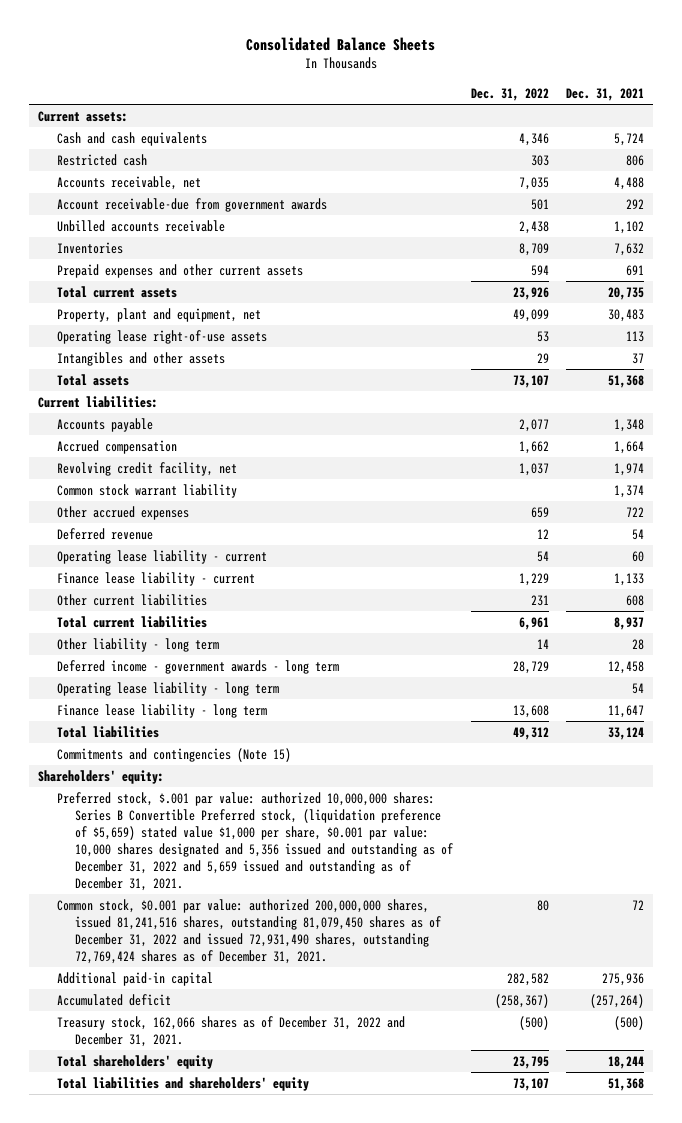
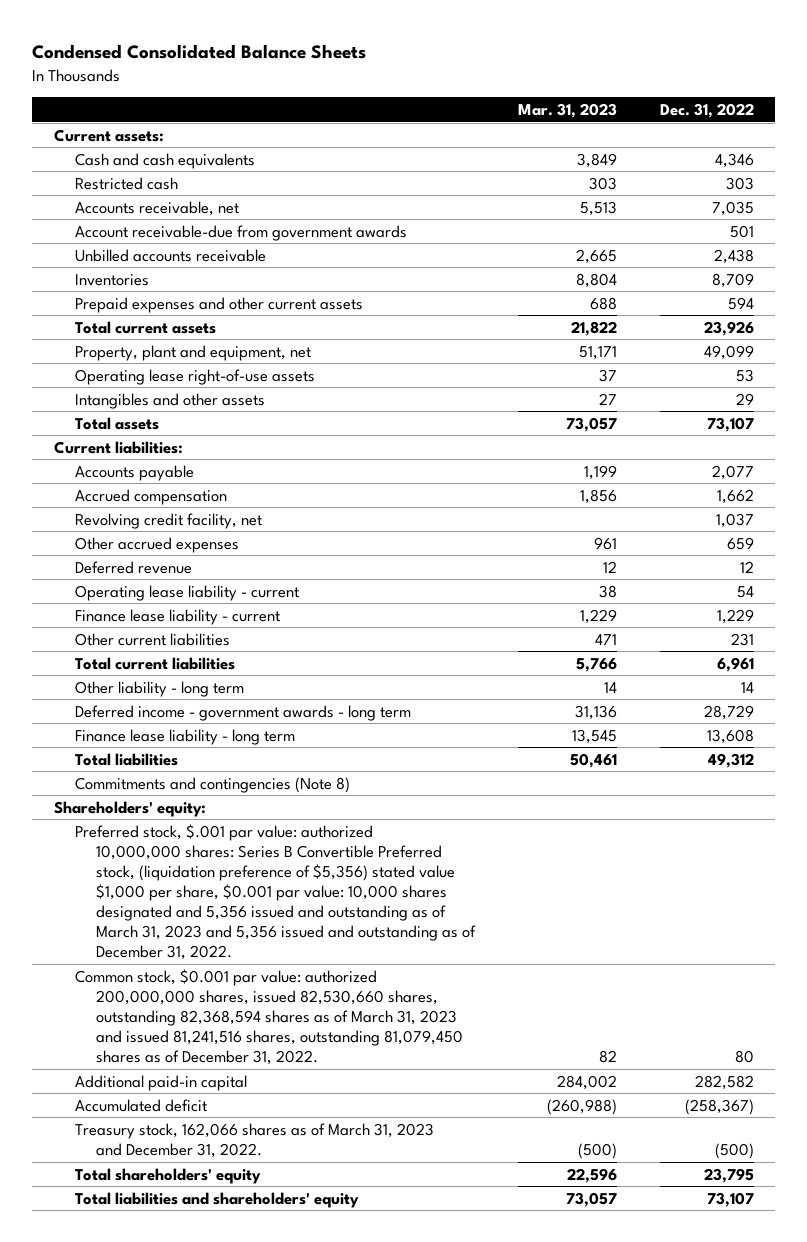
[246,37,436,52] Consolidated Balance Sheets -> [32,44,367,60] Condensed Consolidated Balance Sheets
[566,87,645,101] Dec. 31, 2021 -> none
none -> [517,102,617,118] Mar. 31, 2023
[56,483,237,498] Common stock warrant liability -> none
[56,681,279,696] Operating lease liability - long term -> none
[56,747,291,762] Commitments and contingencies (Note 15) -> [74,776,350,793] Commitments and contingencies (Note 8)
[56,791,454,891] Preferred stock, $.001 par value: authorized 10,000,000 shares: Series B Convertible Preferred stock, (liquidation preference of $5,659) stated value $1,000 per share, $0.001 par value: 10,000 shares designated and 5,356 issued and outstanding as of December 31, 2022 and 5,659 issued and outstanding as of December 31, 2021. -> [74,823,477,961] Preferred stock, $.001 par value: authorized 10,000,000 shares: Series B Convertible Preferred stock, (liquidation preference of $5,356) stated value $1,000 per share, $0.001 par value: 10,000 shares designated and 5,356 issued and outstanding as of March 31, 2023 and 5,356 issued and outstanding as of December 31, 2022.
[56,898,442,964] Common stock, $0.001 par value: authorized 200,000,000 shares, issued 81,241,516 shares, outstanding 81,079,450 shares as of December 31, 2022 and issued 72,931,490 shares, outstanding 72,769,424 shares as of December 31, 2021. -> [74,968,464,1066] Common stock, $0.001 par value: authorized 200,000,000 shares, issued 82,530,660 shares, outstanding 82,368,594 shares as of March 31, 2023 and issued 81,241,516 shares, outstanding 81,079,450 shares as of December 31, 2022.
[56,1015,405,1047] Treasury stock, 162,066 shares as of December 31, 2022 and December 31, 2021. -> [74,1122,434,1158] Treasury stock, 162,066 shares as of March 31, 2023 and December 31, 2022.

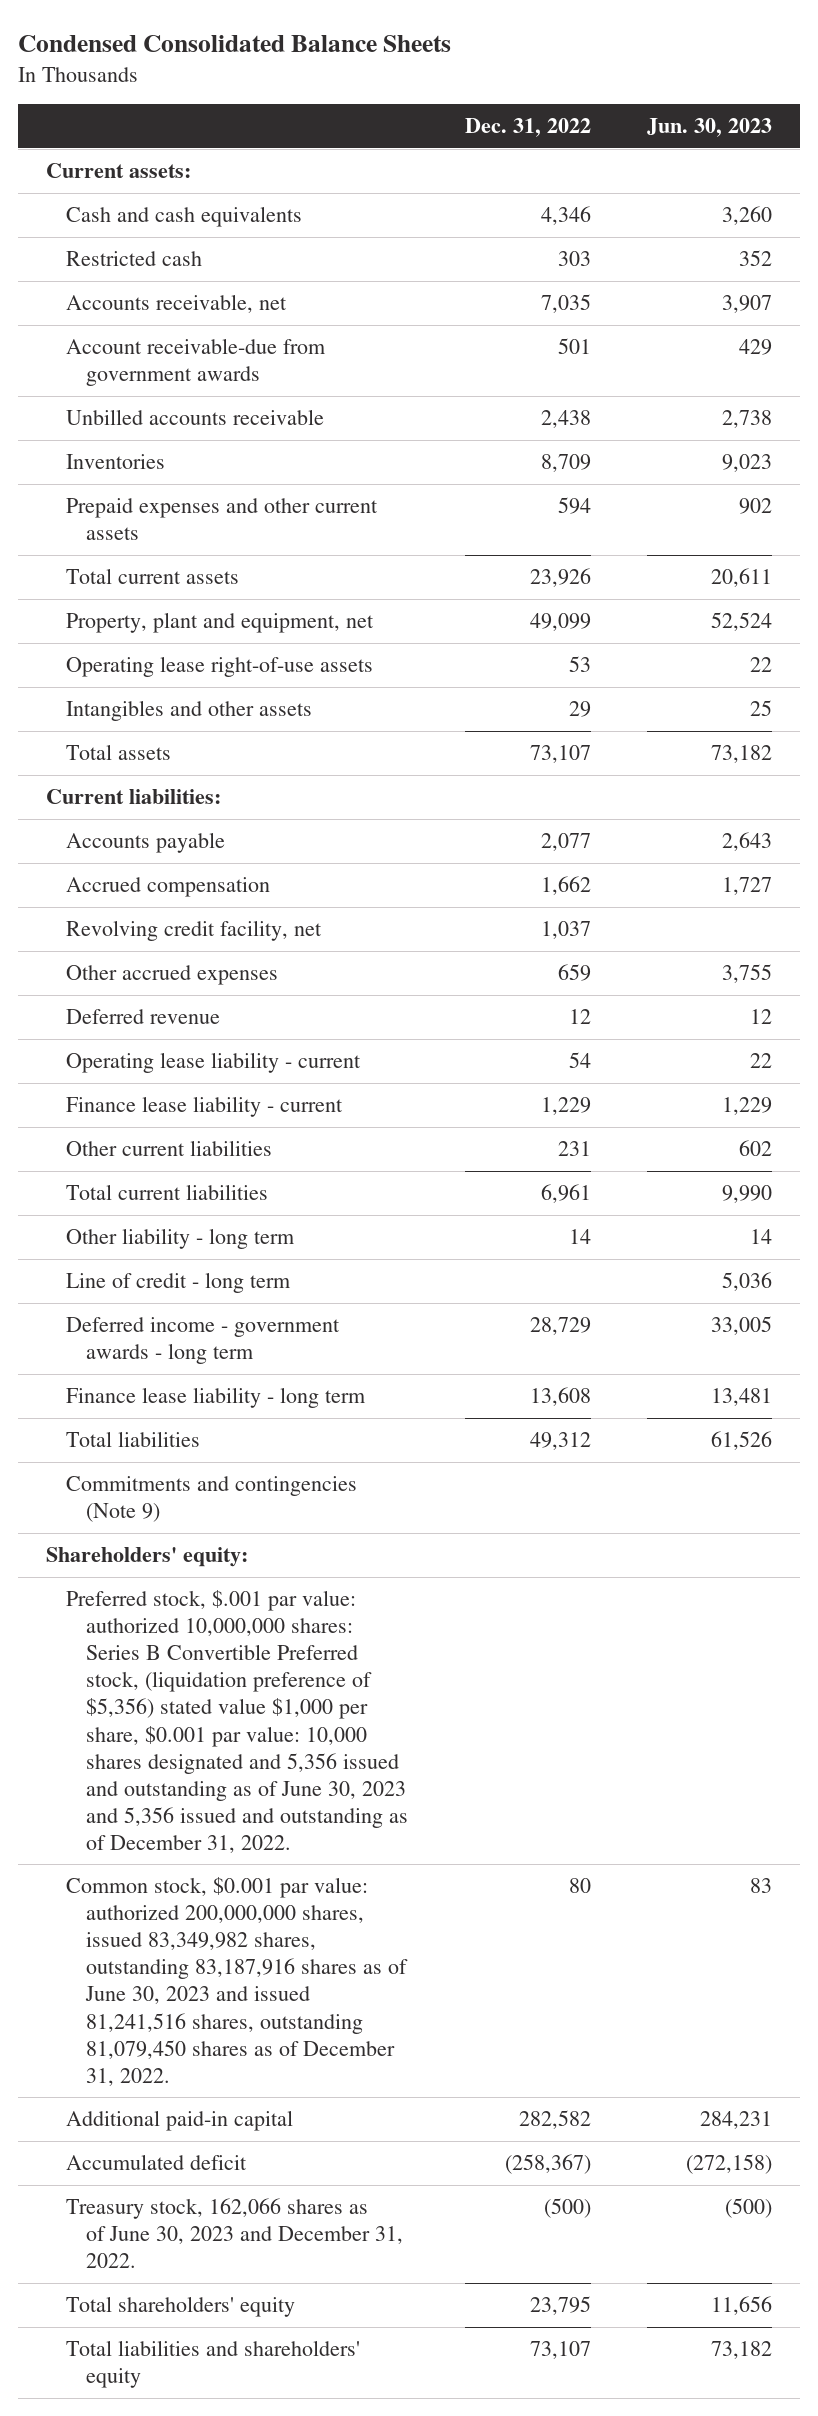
[517,102,617,118] Mar. 31, 2023 -> none
none -> [647,118,773,138] Jun. 30, 2023
none -> [66,1272,292,1294] Line of credit - long term
[74,776,350,793] Commitments and contingencies (Note 8) -> [66,1476,358,1523] Commitments and contingencies (Note 9)
[74,823,477,961] Preferred stock, $.001 par value: authorized 10,000,000 shares: Series B Convertible Preferred stock, (liquidation preference of $5,356) stated value $1,000 per share, $0.001 par value: 10,000 shares designated and 5,356 issued and outstanding as of March 31, 2023 and 5,356 issued and outstanding as of December 31, 2022. -> [66,1590,409,1853] Preferred stock, $.001 par value: authorized 10,000,000 shares: Series B Convertible Preferred stock, (liquidation preference of $5,356) stated value $1,000 per share, $0.001 par value: 10,000 shares designated and 5,356 issued and outstanding as of June 30, 2023 and 5,356 issued and outstanding as of December 31, 2022.
[74,968,464,1066] Common stock, $0.001 par value: authorized 200,000,000 shares, issued 82,530,660 shares, outstanding 82,368,594 shares as of March 31, 2023 and issued 81,241,516 shares, outstanding 81,079,450 shares as of December 31, 2022. -> [66,1877,409,2086] Common stock, $0.001 par value: authorized 200,000,000 shares, issued 83,349,982 shares, outstanding 83,187,916 shares as of June 30, 2023 and issued 81,241,516 shares, outstanding 81,079,450 shares as of December 31, 2022.
[74,1122,434,1158] Treasury stock, 162,066 shares as of March 31, 2023 and December 31, 2022. -> [66,2198,404,2269] Treasury stock, 162,066 shares as of June 30, 2023 and December 31, 2022.

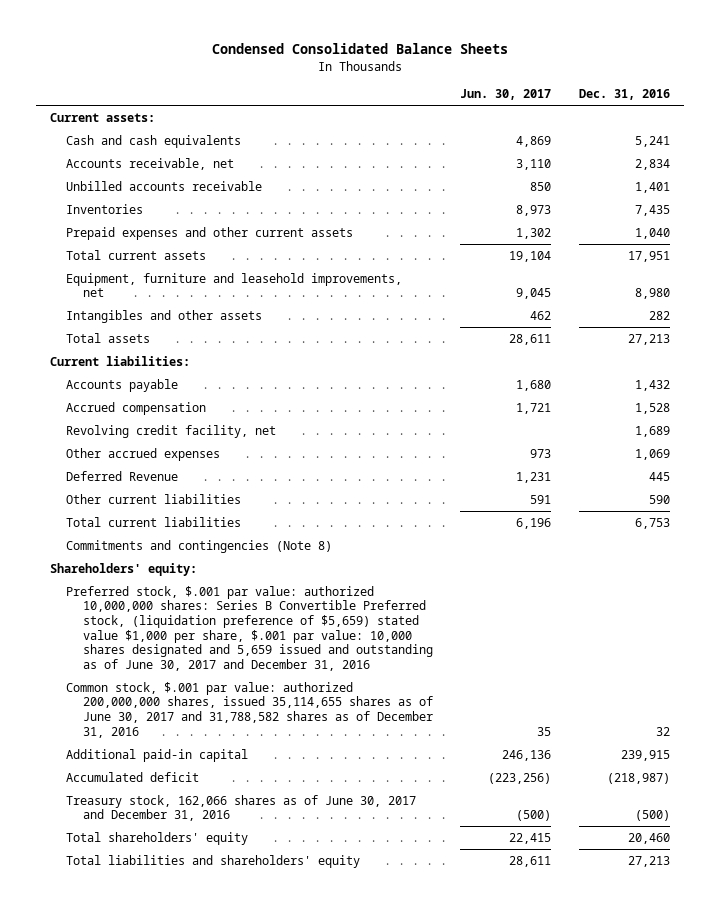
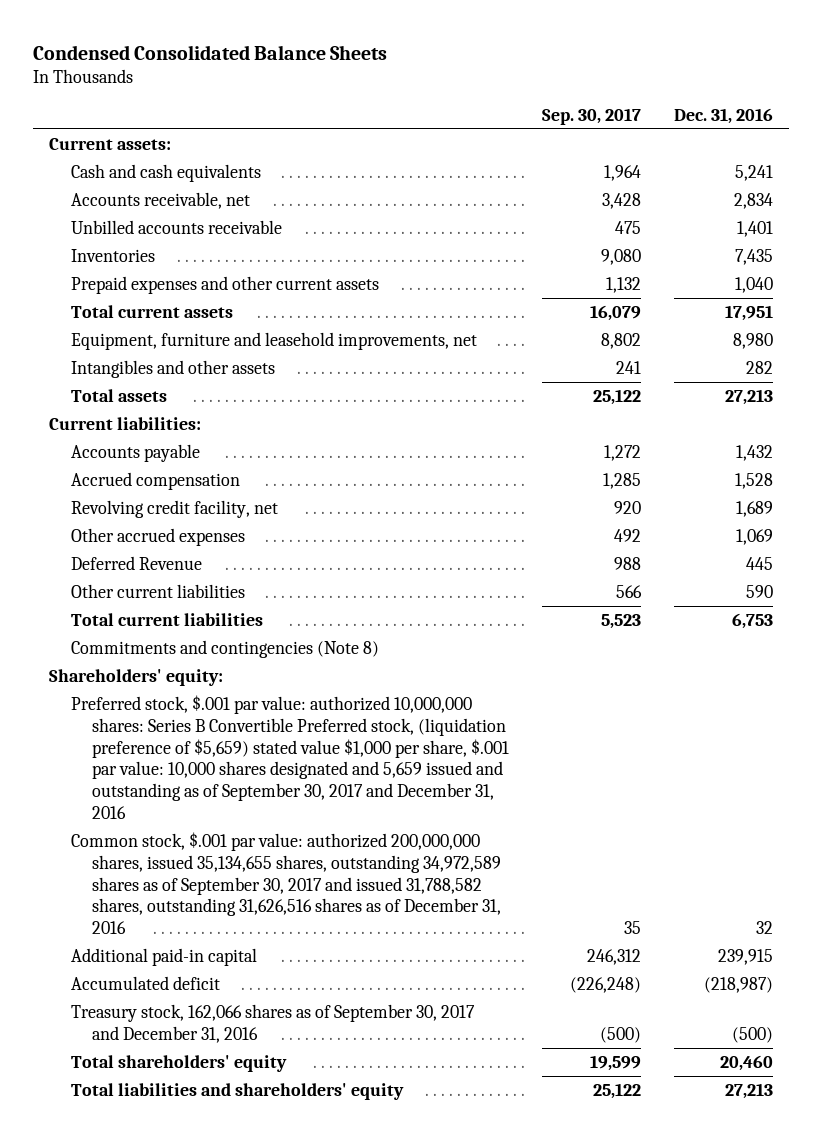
[460,89,552,101] Jun. 30, 2017 -> none
none -> [541,107,641,125] Sep. 30, 2017
[66,585,433,671] Preferred stock, $.001 par value: authorized 10,000,000 shares: Series B Convertible Preferred stock, (liquidation preference of $5,659) stated value $1,000 per share, $.001 par value: 10,000 shares designated and 5,659 issued and outstanding as of June 30, 2017 and December 31, 2016 -> [70,694,509,819] Preferred stock, $.001 par value: authorized 10,000,000 shares: Series B Convertible Preferred stock, (liquidation preference of $5,659) stated value $1,000 per share, $.001 par value: 10,000 shares designated and 5,659 issued and outstanding as of September 30, 2017 and December 31, 2016
[66,681,433,738] Common stock, $.001 par value: authorized 200,000,000 shares, issued 35,114,655 shares as of June 30, 2017 and 31,788,582 shares as of December 31, 2016 -> [70,831,501,935] Common stock, $.001 par value: authorized 200,000,000 shares, issued 35,134,655 shares, outstanding 34,972,589 shares as of September 30, 2017 and issued 31,788,582 shares, outstanding 31,626,516 shares as of December 31, 2016
[66,794,417,822] Treasury stock, 162,066 shares as of June 30, 2017 and December 31, 2016 -> [70,1003,475,1043] Treasury stock, 162,066 shares as of September 30, 2017 and December 31, 2016

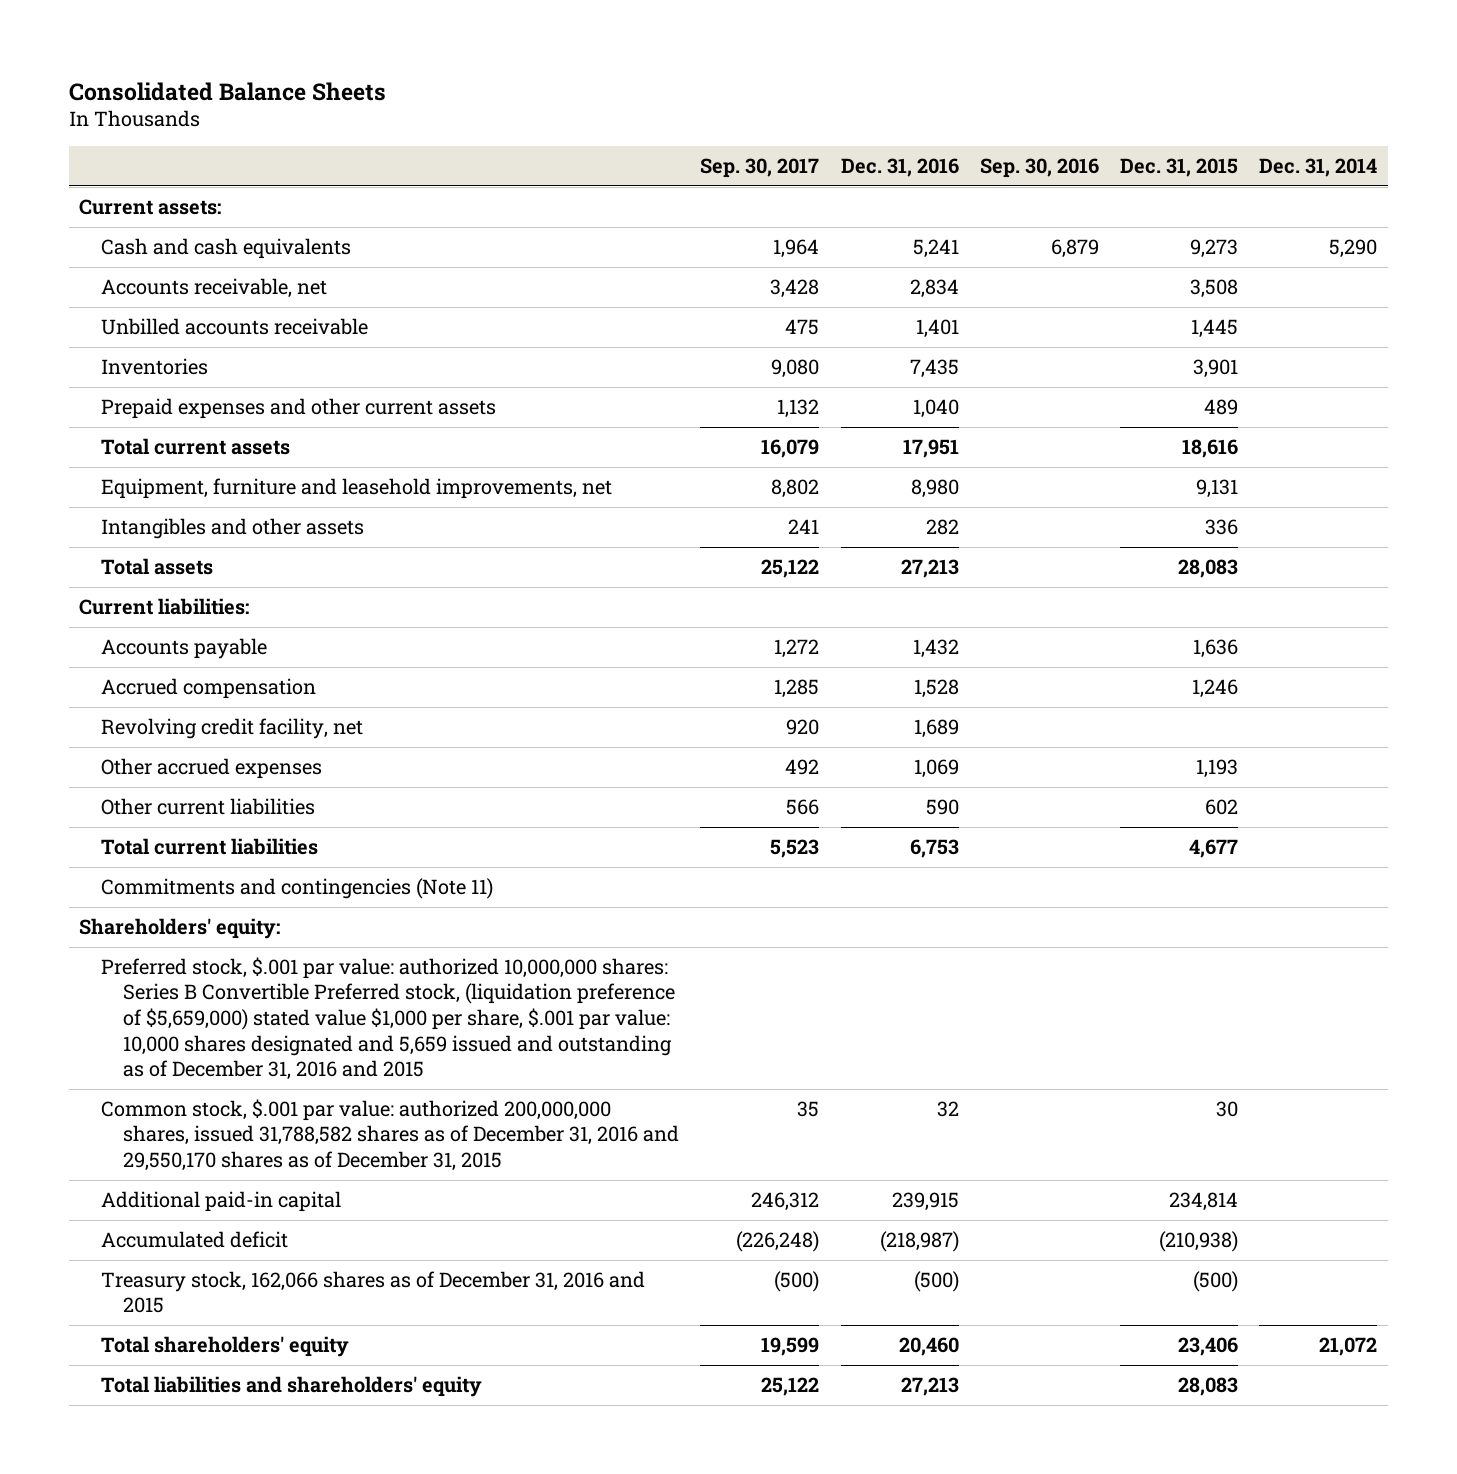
[32,44,387,60] Condensed Consolidated Balance Sheets -> [68,81,386,101] Consolidated Balance Sheets
none -> [979,158,1099,179] Sep. 30, 2016
none -> [1120,158,1239,178] Dec. 31, 2015
none -> [1259,158,1378,178] Dec. 31, 2014
[70,555,202,570] Deferred Revenue -> none
[70,639,379,658] Commitments and contingencies (Note 8) -> [101,877,494,899] Commitments and contingencies (Note 11)
[70,694,509,819] Preferred stock, $.001 par value: authorized 10,000,000 shares: Series B Convertible Preferred stock, (liquidation preference of $5,659) stated value $1,000 per share, $.001 par value: 10,000 shares designated and 5,659 issued and outstanding as of September 30, 2017 and December 31, 2016 -> [101,956,676,1081] Preferred stock, $.001 par value: authorized 10,000,000 shares: Series B Convertible Preferred stock, (liquidation preference of $5,659,000) stated value $1,000 per share, $.001 par value: 10,000 shares designated and 5,659 issued and outstanding as of December 31, 2016 and 2015
[70,831,501,935] Common stock, $.001 par value: authorized 200,000,000 shares, issued 35,134,655 shares, outstanding 34,972,589 shares as of September 30, 2017 and issued 31,788,582 shares, outstanding 31,626,516 shares as of December 31, 2016 -> [101,1098,680,1172] Common stock, $.001 par value: authorized 200,000,000 shares, issued 31,788,582 shares as of December 31, 2016 and 29,550,170 shares as of December 31, 2015
[70,1003,475,1043] Treasury stock, 162,066 shares as of September 30, 2017 and December 31, 2016 -> [101,1270,646,1314] Treasury stock, 162,066 shares as of December 31, 2016 and 2015

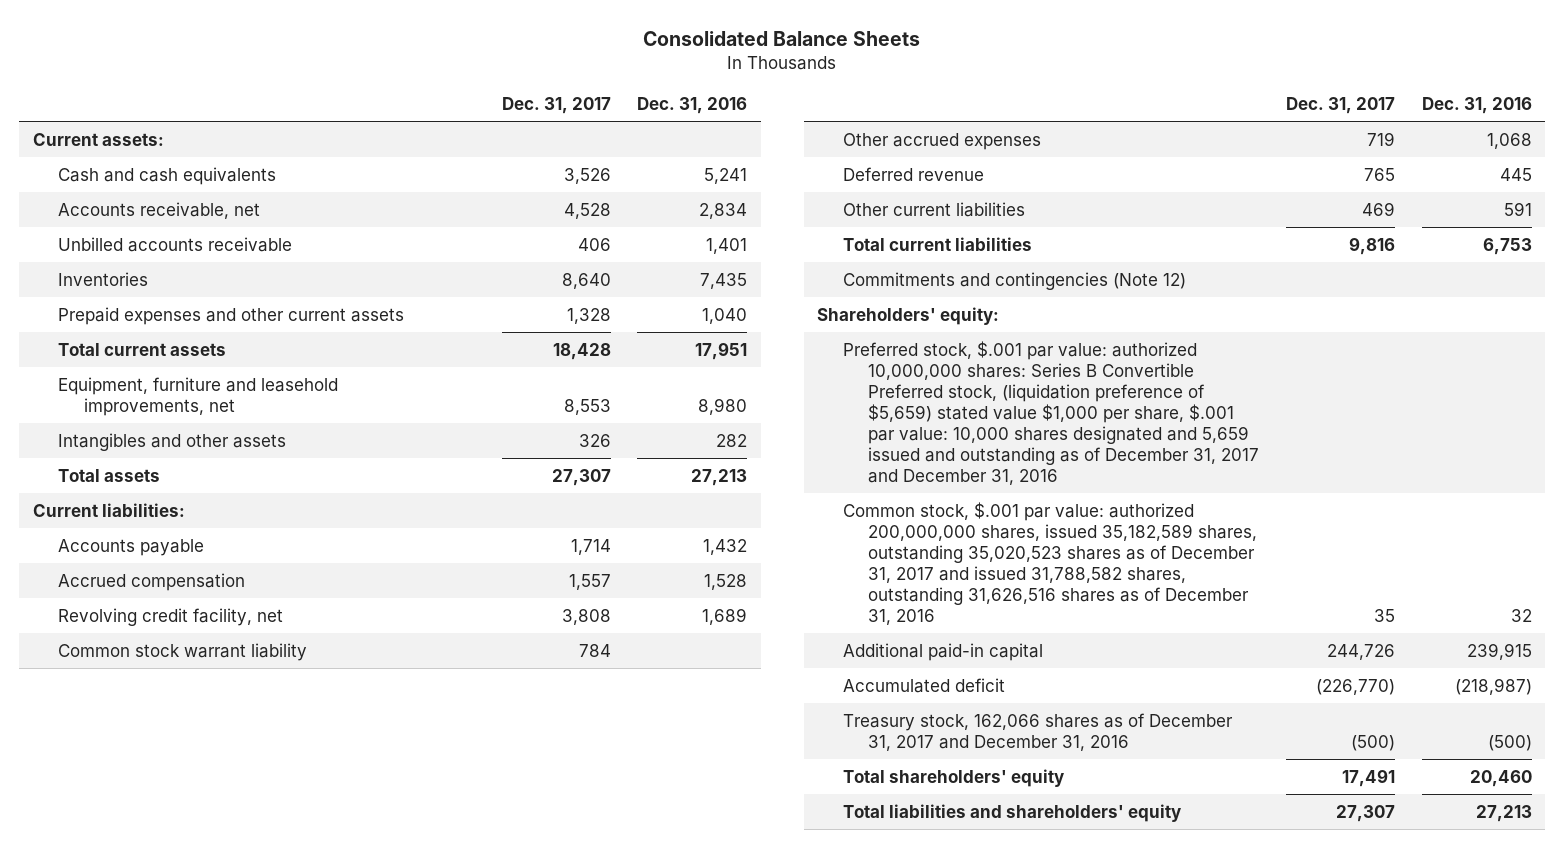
[700,158,820,179] Sep. 30, 2017 -> none
[979,158,1099,179] Sep. 30, 2016 -> none
[1120,158,1239,178] Dec. 31, 2015 -> none
[1259,158,1378,178] Dec. 31, 2014 -> none
none -> [501,96,611,114] Dec. 31, 2017
none -> [58,642,308,661] Common stock warrant liability
[913,758,959,778] 1,069 -> [1486,132,1532,149] 1,068
none -> [842,166,984,181] Deferred revenue
[925,798,959,815] 590 -> [1503,201,1532,216] 591
[101,877,494,899] Commitments and contingencies (Note 11) -> [842,271,1186,290] Commitments and contingencies (Note 12)
[101,956,676,1081] Preferred stock, $.001 par value: authorized 10,000,000 shares: Series B Convertible Preferred stock, (liquidation preference of $5,659,000) stated value $1,000 per share, $.001 par value: 10,000 shares designated and 5,659 issued and outstanding as of December 31, 2016 and 2015 -> [842,340,1260,485] Preferred stock, $.001 par value: authorized 10,000,000 shares: Series B Convertible Preferred stock, (liquidation preference of $5,659) stated value $1,000 per share, $.001 par value: 10,000 shares designated and 5,659 issued and outstanding as of December 31, 2017 and December 31, 2016
[101,1098,680,1172] Common stock, $.001 par value: authorized 200,000,000 shares, issued 31,788,582 shares as of December 31, 2016 and 29,550,170 shares as of December 31, 2015 -> [842,501,1258,625] Common stock, $.001 par value: authorized 200,000,000 shares, issued 35,182,589 shares, outstanding 35,020,523 shares as of December 31, 2017 and issued 31,788,582 shares, outstanding 31,626,516 shares as of December 31, 2016
[101,1270,646,1314] Treasury stock, 162,066 shares as of December 31, 2016 and 2015 -> [842,712,1233,751] Treasury stock, 162,066 shares as of December 31, 2017 and December 31, 2016

